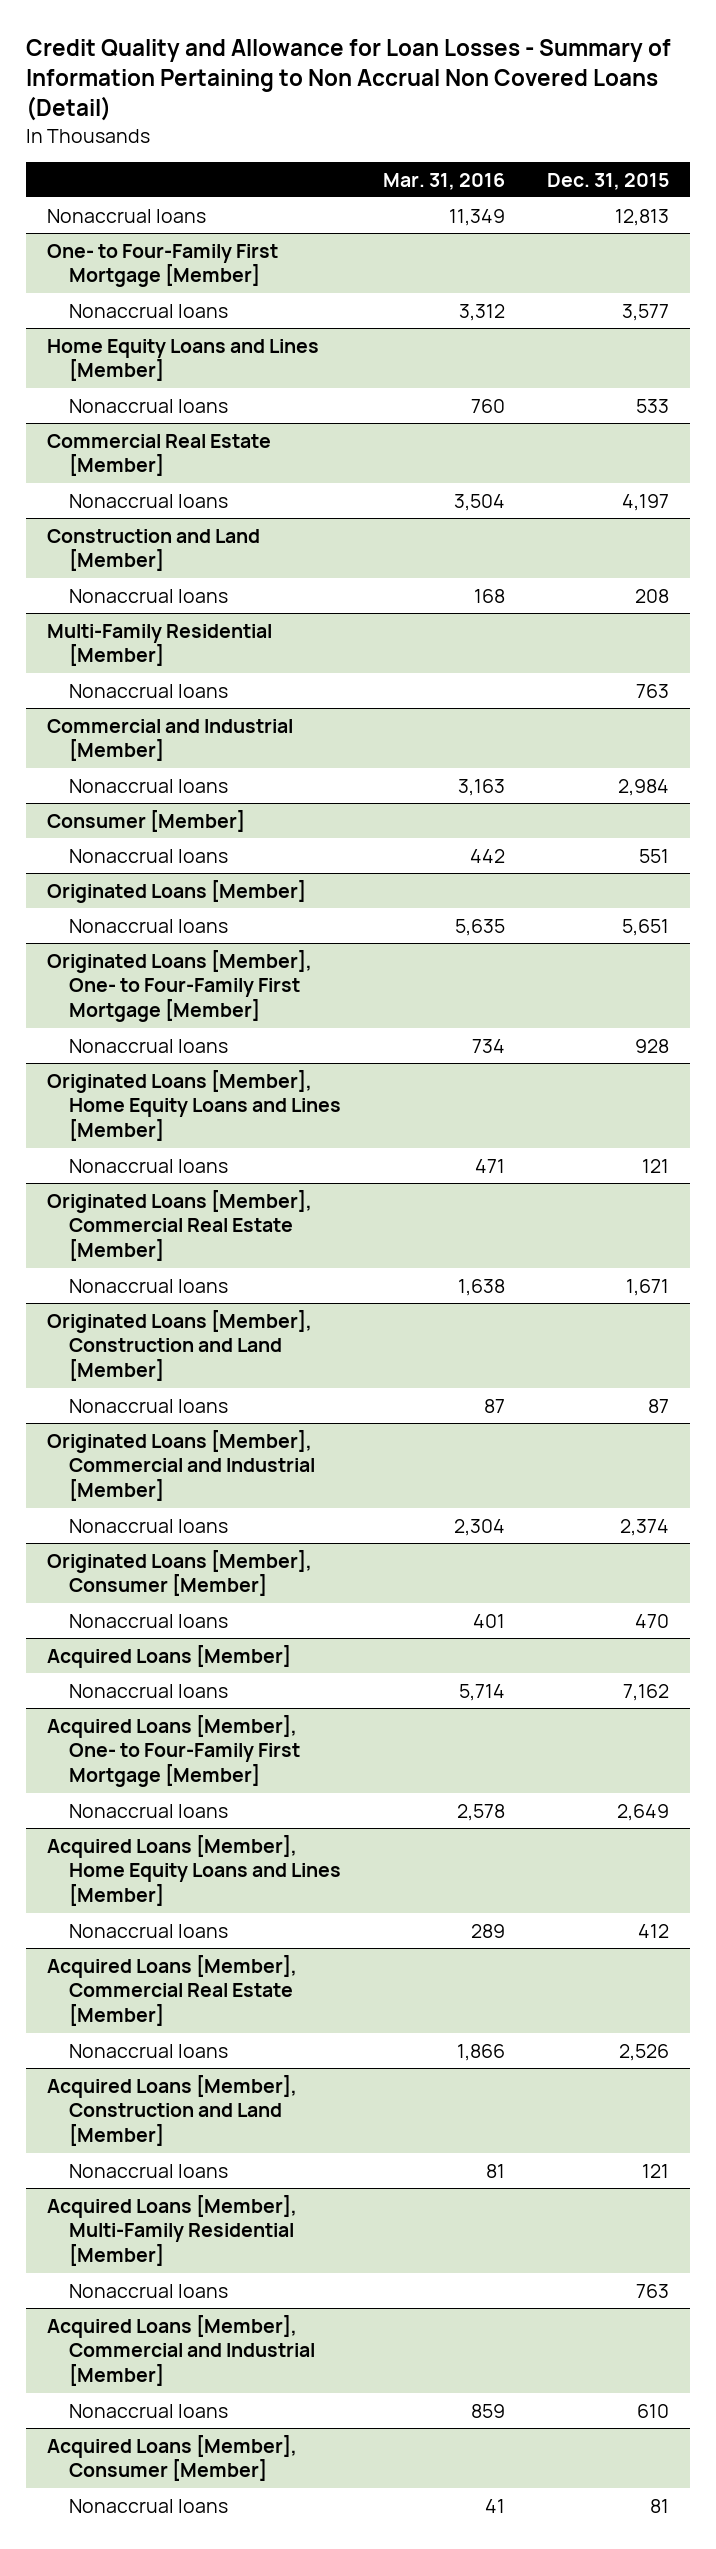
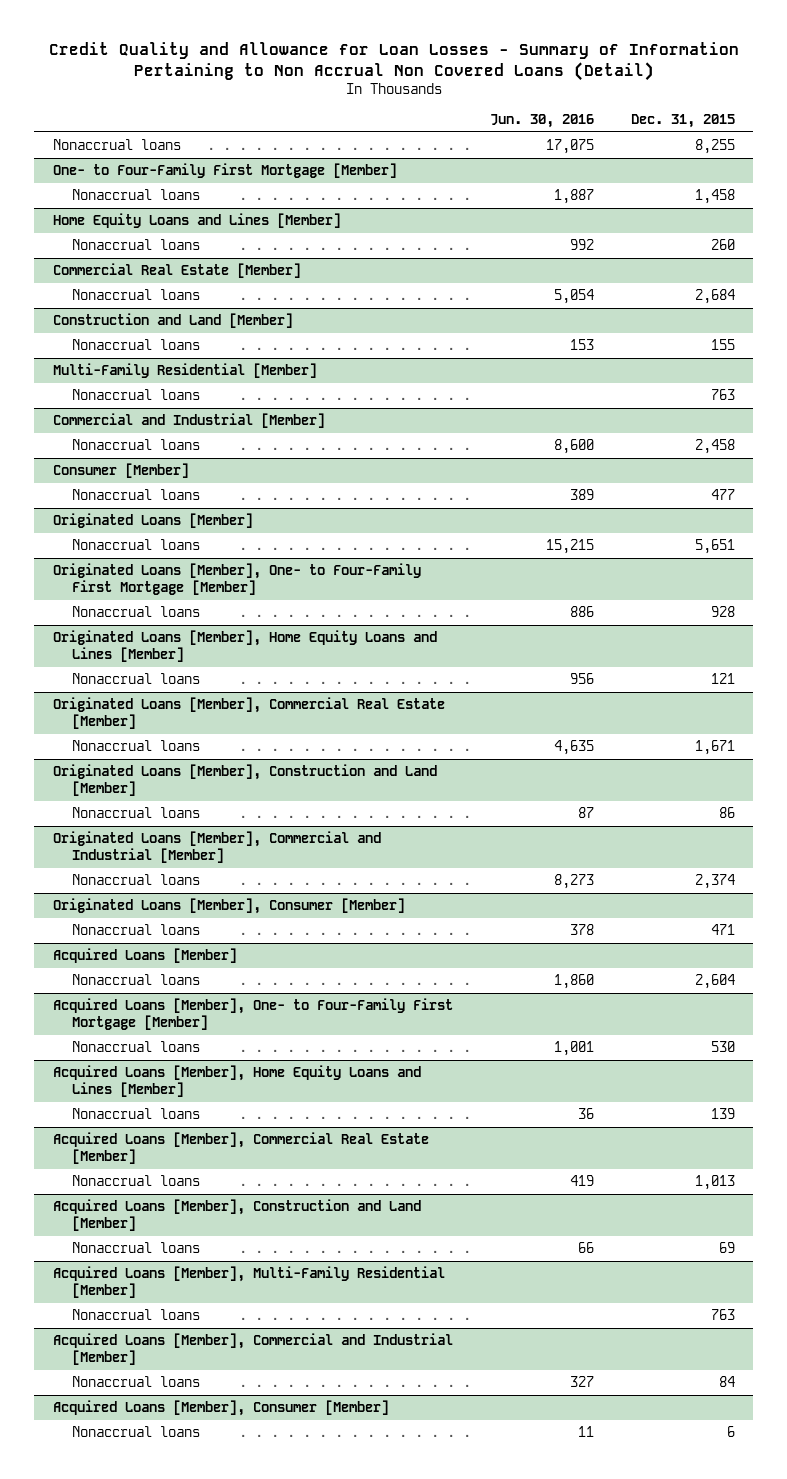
[382,172,505,190] Mar. 31, 2016 -> none
none -> [489,113,594,128] Jun. 30, 2016
[614,208,669,226] 12,813 -> [694,139,735,155] 8,255
[621,303,669,321] 3,577 -> [694,189,735,205] 1,458
[635,398,669,413] 533 -> [710,239,735,251] 260
[621,493,669,511] 4,197 -> [694,289,735,305] 2,684
[634,588,669,603] 208 -> [710,339,735,351] 155
[617,778,669,796] 2,984 -> [694,439,735,455] 2,458
[638,848,669,863] 551 -> [710,489,735,501] 477
[647,1398,669,1413] 87 -> [718,807,735,819] 86
[634,1613,669,1628] 470 -> [710,924,735,936] 471
[622,1683,669,1701] 7,162 -> [694,974,735,990] 2,604
[616,1803,669,1821] 2,649 -> [710,1041,735,1053] 530
[637,1923,669,1938] 412 -> [710,1108,735,1120] 139
[618,2043,669,2061] 2,526 -> [694,1175,735,1191] 1,013
[641,2163,669,2178] 121 -> [718,1242,735,1254] 69
[636,2403,669,2418] 610 -> [718,1376,735,1388] 84
[649,2498,669,2513] 81 -> [726,1426,735,1438] 6

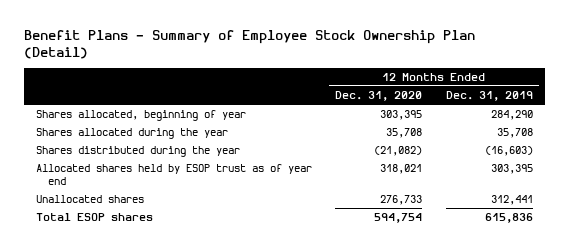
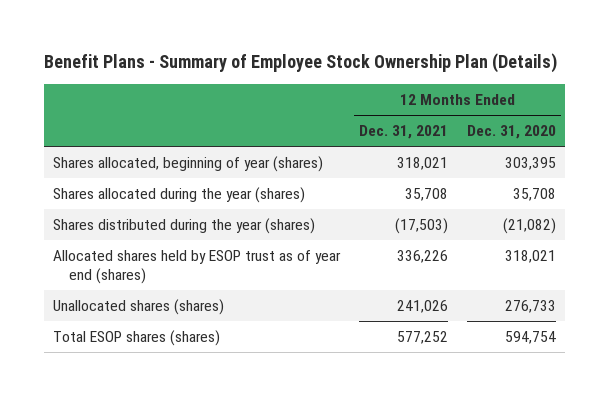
[23,30,475,59] Benefit Plans - Summary of Employee Stock Ownership Plan (Detail) -> [43,53,557,74] Benefit Plans - Summary of Employee Stock Ownership Plan (Details)
[445,91,533,102] Dec. 31, 2019 -> none
none -> [359,125,449,140] Dec. 31, 2021
[35,110,246,122] Shares allocated, beginning of year -> [53,156,324,173] Shares allocated, beginning of year (shares)
[35,128,228,140] Shares allocated during the year -> [53,187,306,204] Shares allocated during the year (shares)
[35,146,240,158] Shares distributed during the year -> [53,218,316,235] Shares distributed during the year (shares)
[35,164,312,185] Allocated shares held by ESOP trust as of year end -> [53,250,342,285] Allocated shares held by ESOP trust as of year end (shares)
[35,195,144,204] Unallocated shares -> [53,299,225,316] Unallocated shares (shares)
[35,213,153,222] Total ESOP shares -> [53,330,221,347] Total ESOP shares (shares)

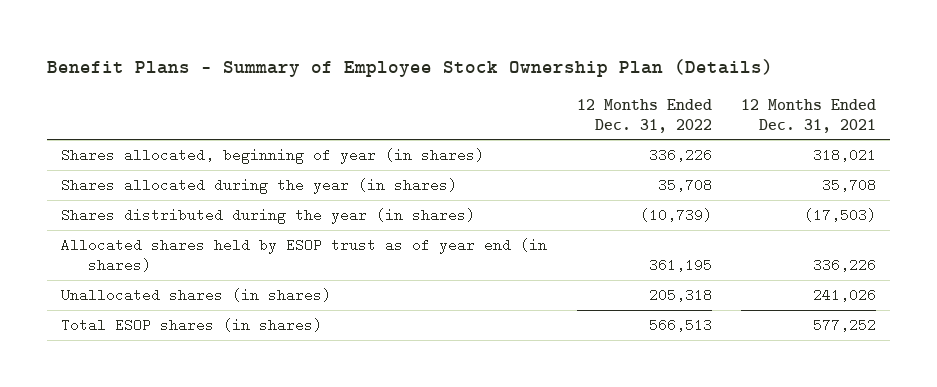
[466,125,556,140] Dec. 31, 2020 -> none
none -> [576,98,712,133] 12 Months Ended Dec. 31, 2022
[53,156,324,173] Shares allocated, beginning of year (shares) -> [61,147,485,164] Shares allocated, beginning of year (in shares)
[53,187,306,204] Shares allocated during the year (shares) -> [61,177,458,194] Shares allocated during the year (in shares)
[53,218,316,235] Shares distributed during the year (shares) -> [61,207,476,224] Shares distributed during the year (in shares)
[53,250,342,285] Allocated shares held by ESOP trust as of year end (shares) -> [61,237,548,272] Allocated shares held by ESOP trust as of year end (in shares)
[53,299,225,316] Unallocated shares (shares) -> [61,287,332,302] Unallocated shares (in shares)
[53,330,221,347] Total ESOP shares (shares) -> [61,317,323,332] Total ESOP shares (in shares)

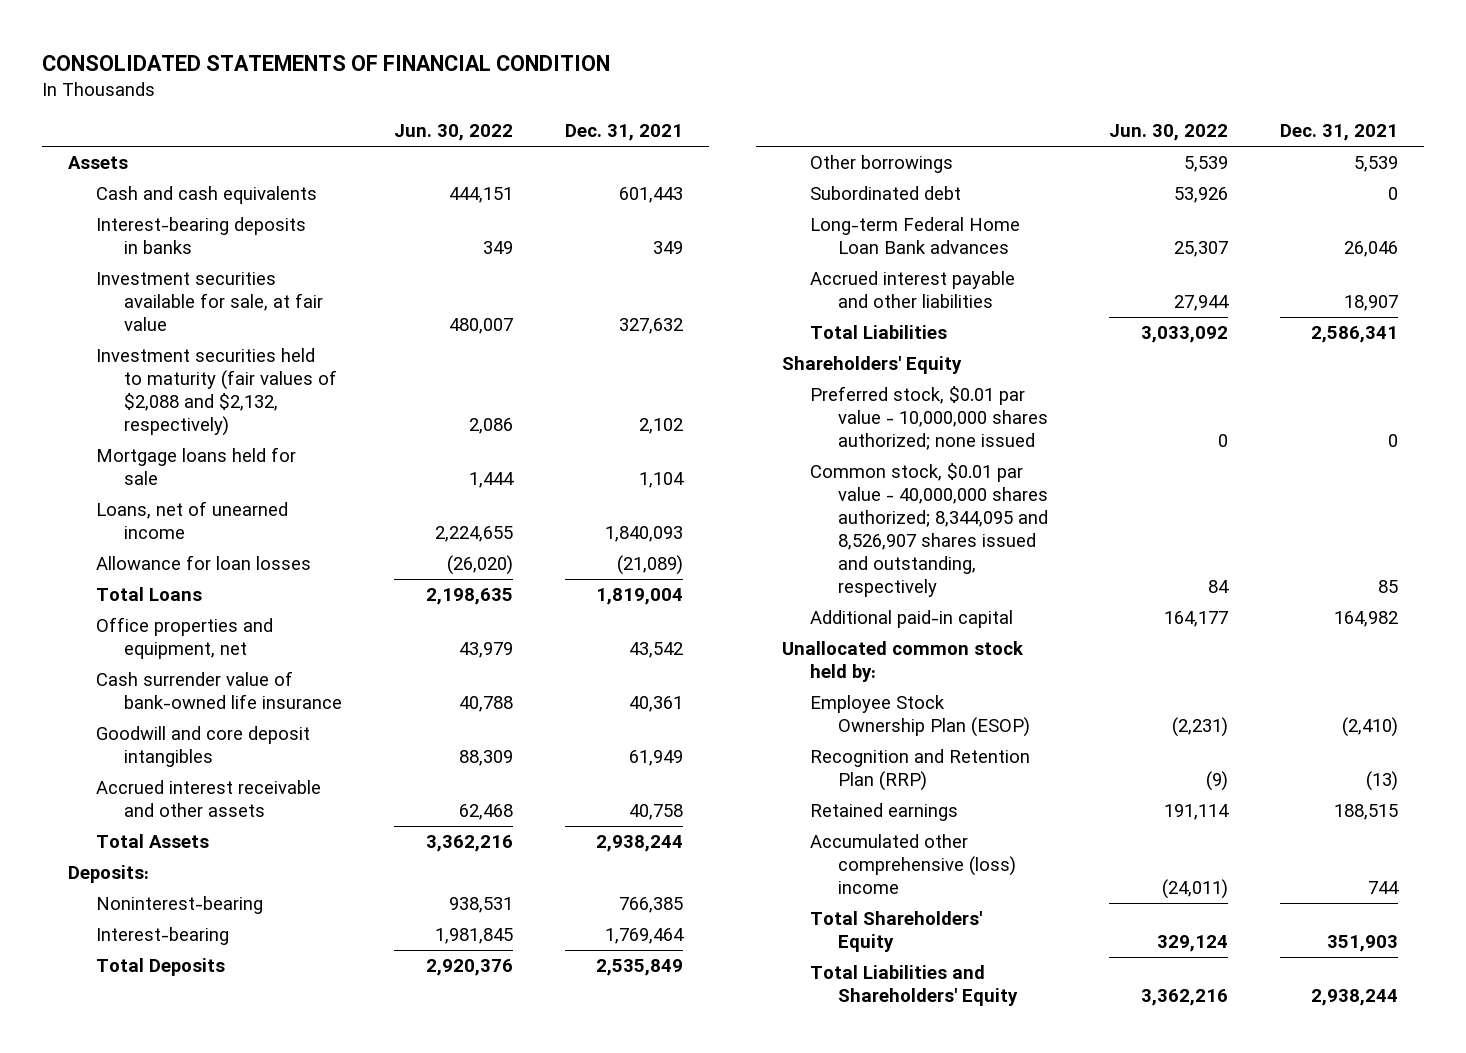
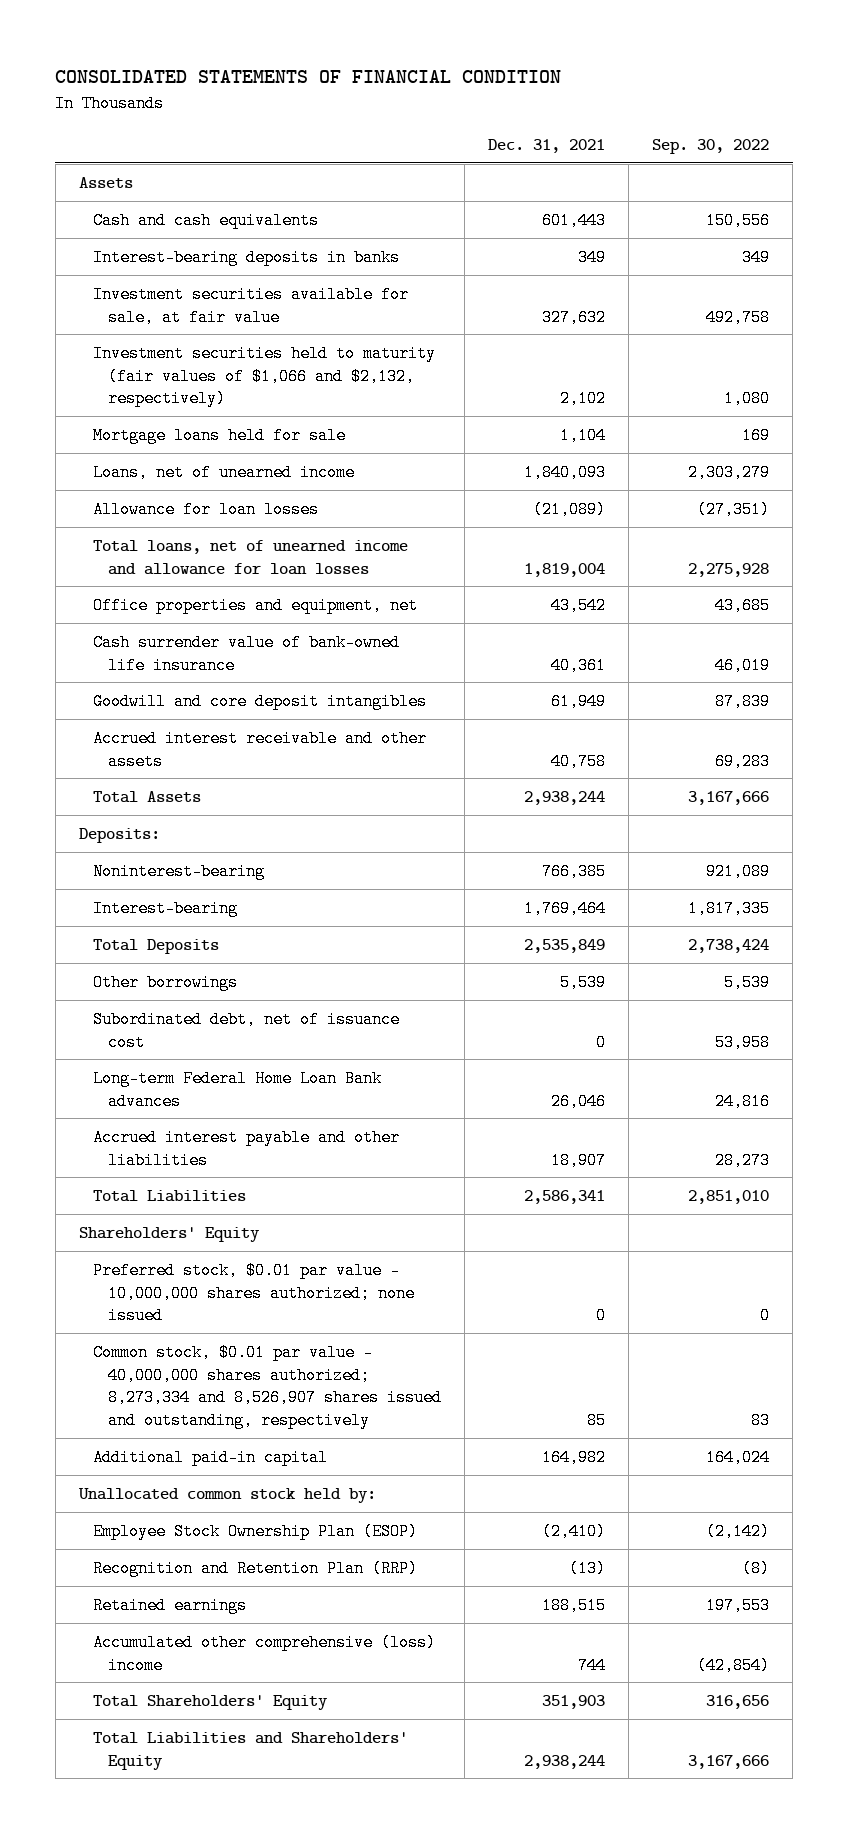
[394,124,514,142] Jun. 30, 2022 -> none
none -> [652,138,770,154] Sep. 30, 2022
[96,348,338,437] Investment securities held to maturity (fair values of $2,088 and $2,132, respectively) -> [93,344,437,408] Investment securities held to maturity (fair values of $1,066 and $2,132, respectively)
[96,587,203,602] Total Loans -> [93,539,409,575] Total loans, net of unearned income and allowance for loan losses
[810,186,962,201] Subordinated debt -> [93,1010,401,1051] Subordinated debt, net of issuance cost
[810,463,1049,598] Common stock, $0.01 par value - 40,000,000 shares authorized; 8,344,095 and 8,526,907 shares issued and outstanding, respectively -> [93,1343,443,1430] Common stock, $0.01 par value - 40,000,000 shares authorized; 8,273,334 and 8,526,907 shares issued and outstanding, respectively

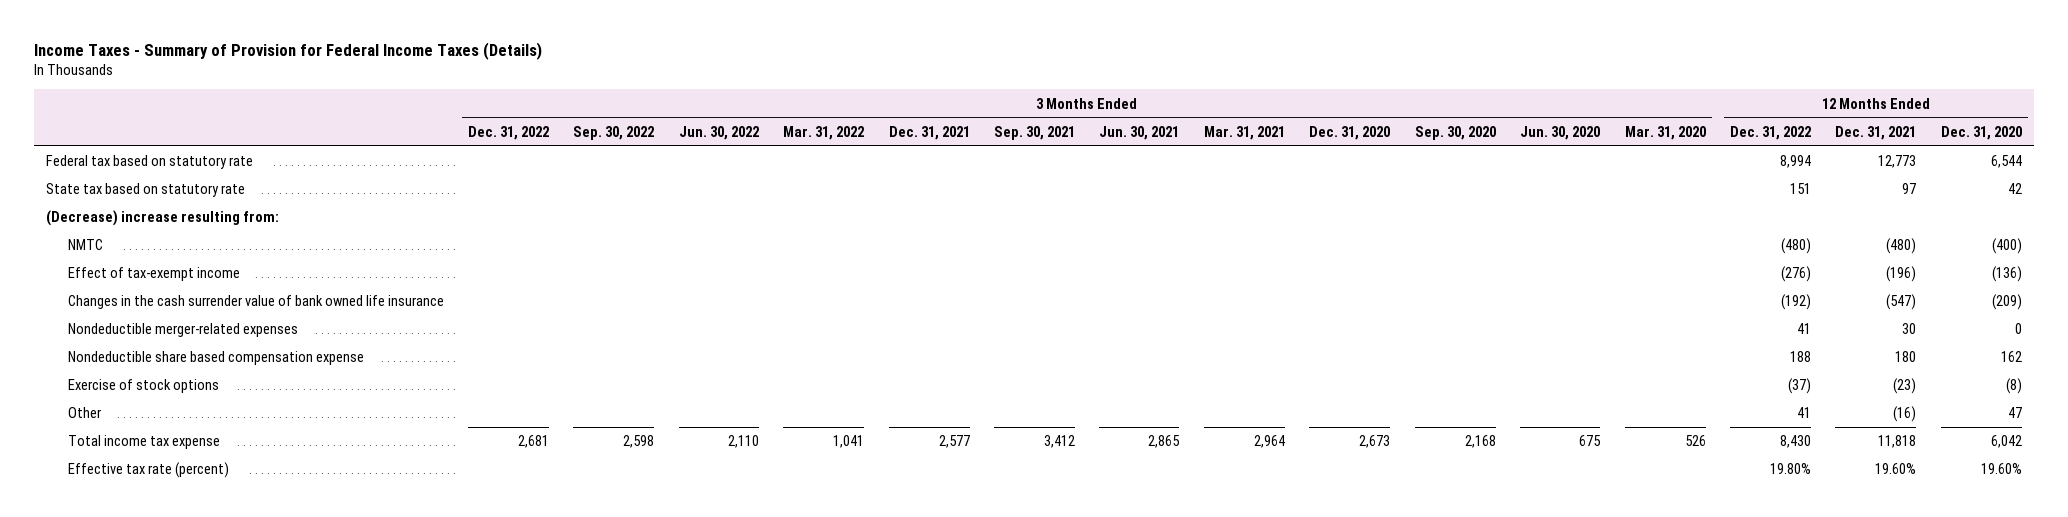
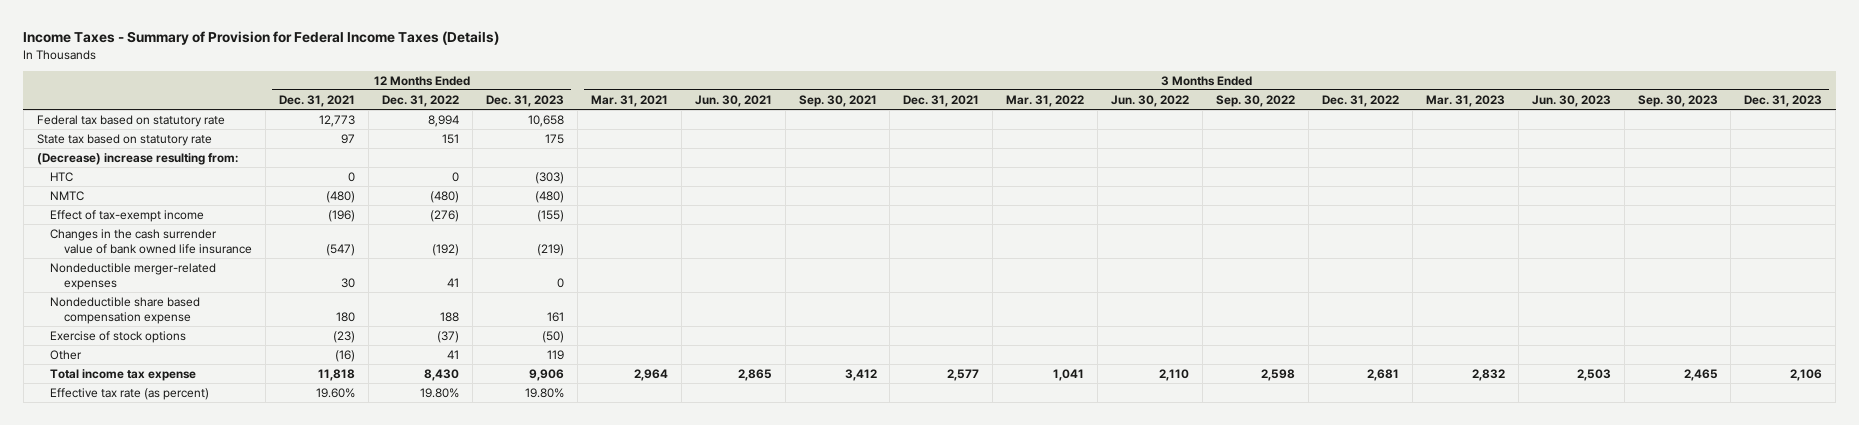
[1309,125,1391,140] Dec. 31, 2020 -> none
[1414,125,1496,140] Sep. 30, 2020 -> none
[1520,125,1601,140] Jun. 30, 2020 -> none
[1624,125,1706,140] Mar. 31, 2020 -> none
[1940,125,2022,140] Dec. 31, 2020 -> none
none -> [485,94,564,107] Dec. 31, 2023
none -> [1425,94,1505,107] Mar. 31, 2023
none -> [1531,94,1611,107] Jun. 30, 2023
none -> [1637,94,1718,107] Sep. 30, 2023
none -> [1744,94,1823,107] Dec. 31, 2023
none -> [50,171,74,182] HTC
[67,462,229,479] Effective tax rate (percent) -> [50,387,210,400] Effective tax rate (as percent)

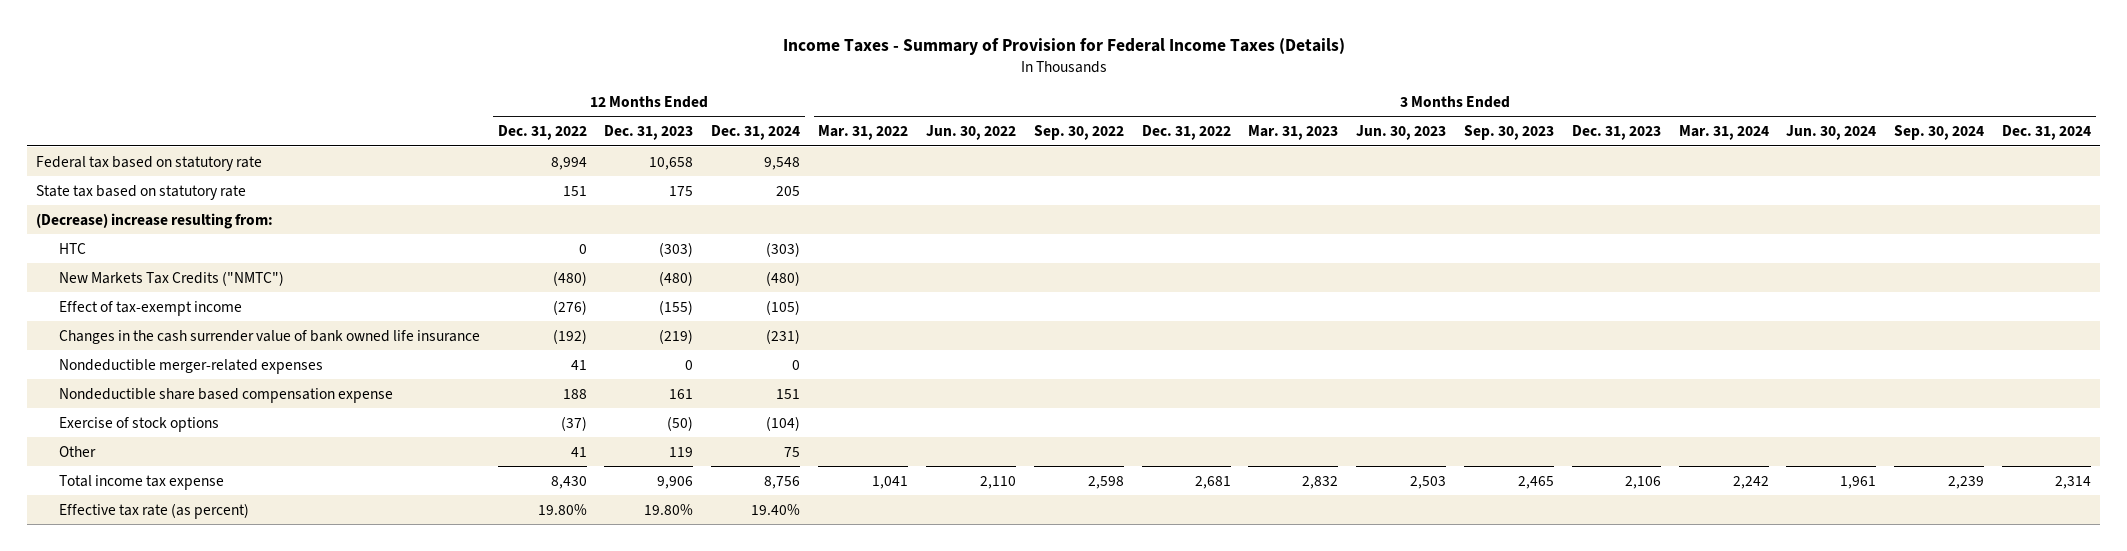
[279,94,356,107] Dec. 31, 2021 -> none
[590,94,668,107] Mar. 31, 2021 -> none
[694,94,772,107] Jun. 30, 2021 -> none
[798,94,877,107] Sep. 30, 2021 -> none
[903,94,980,107] Dec. 31, 2021 -> none
none -> [711,125,801,141] Dec. 31, 2024
none -> [1678,125,1769,141] Mar. 31, 2024
none -> [1786,125,1877,141] Jun. 30, 2024
none -> [1894,125,1985,141] Sep. 30, 2024
none -> [2002,125,2092,141] Dec. 31, 2024
[50,190,85,201] NMTC -> [58,270,284,286] New Markets Tax Credits ("NMTC")

